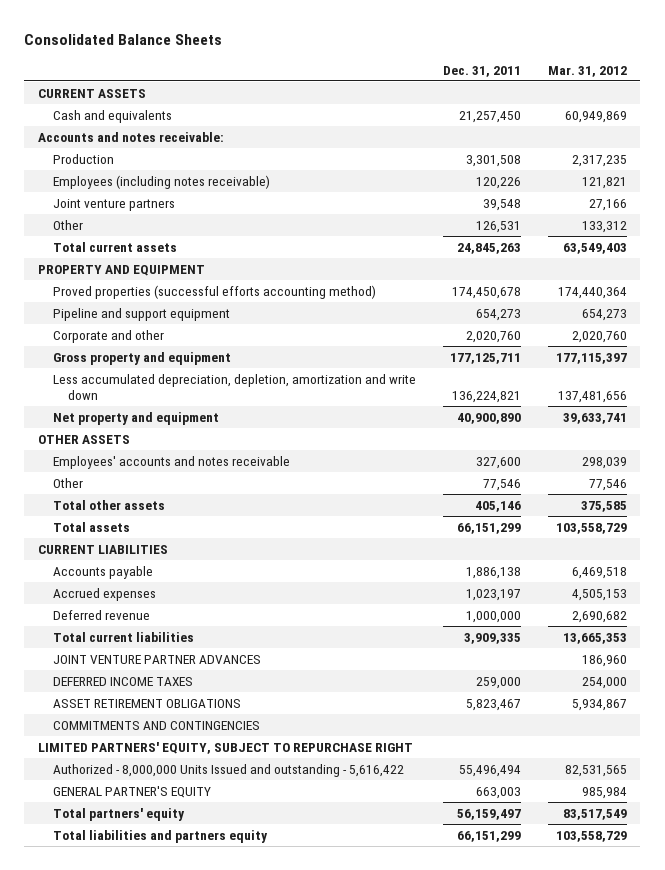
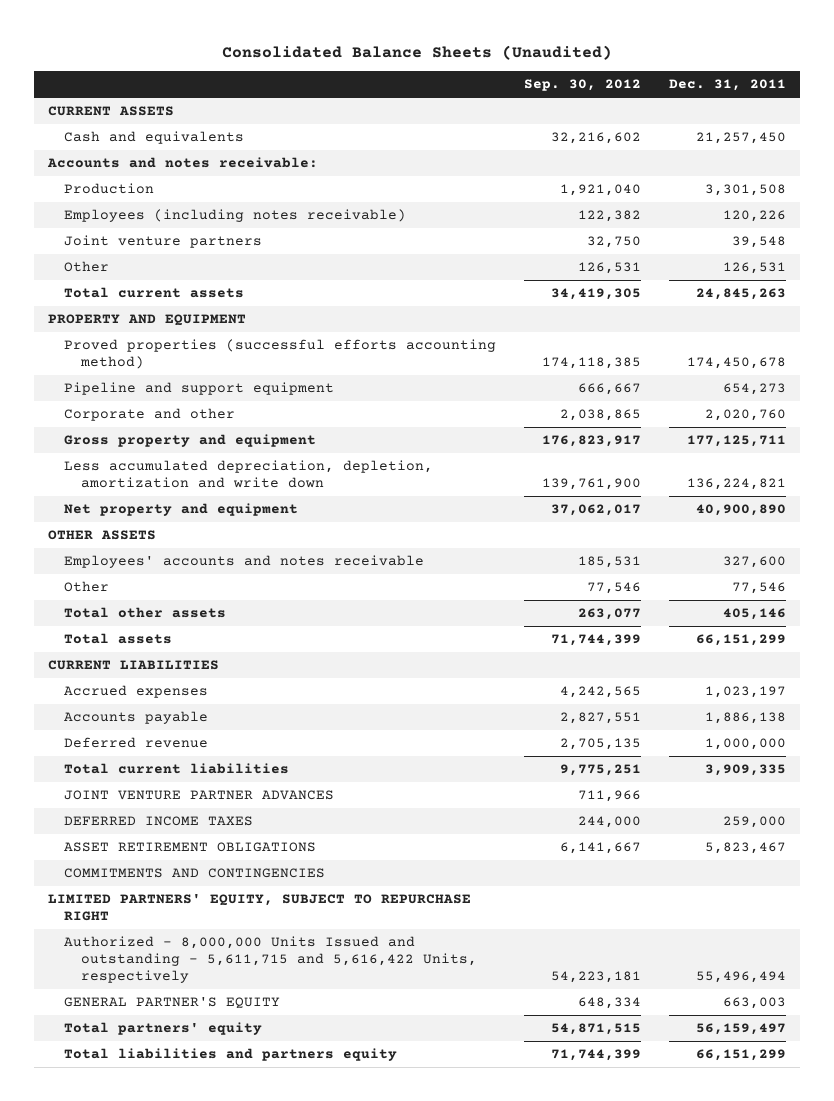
[24,34,223,46] Consolidated Balance Sheets -> [222,44,613,60] Consolidated Balance Sheets (Unaudited)
[547,65,627,77] Mar. 31, 2012 -> none
none -> [524,79,642,92] Sep. 30, 2012
[52,565,153,579] Accounts payable -> [64,711,209,725] Accounts payable
[52,763,404,777] Authorized - 8,000,000 Units Issued and outstanding - 5,616,422 -> [64,936,477,983] Authorized - 8,000,000 Units Issued and outstanding - 5,611,715 and 5,616,422 Units, respectively

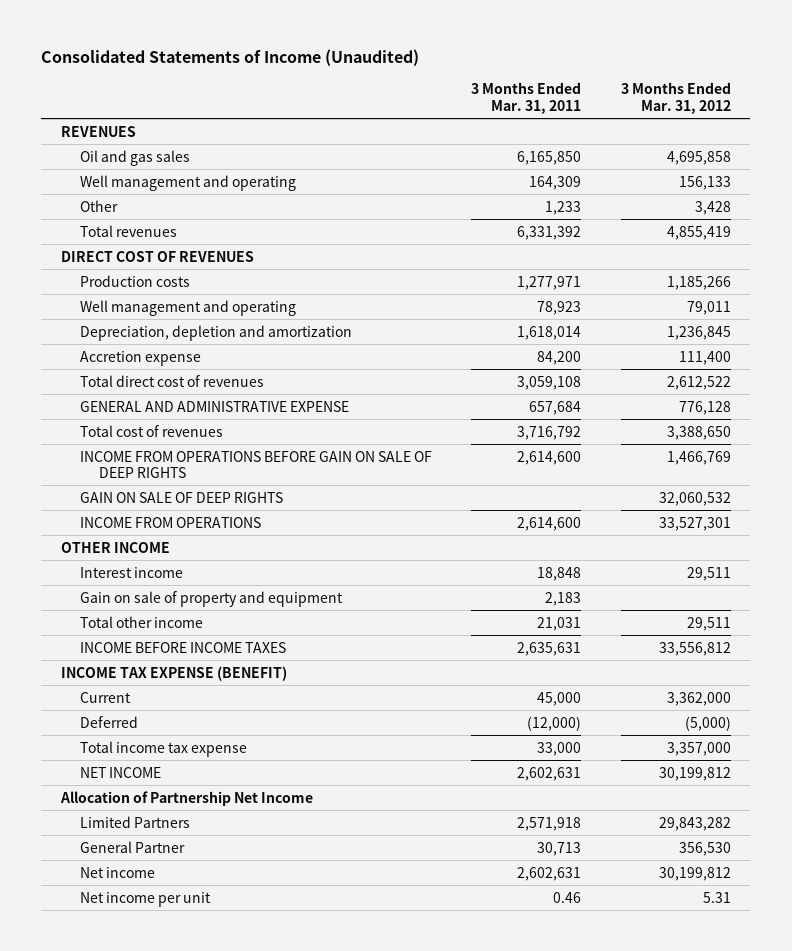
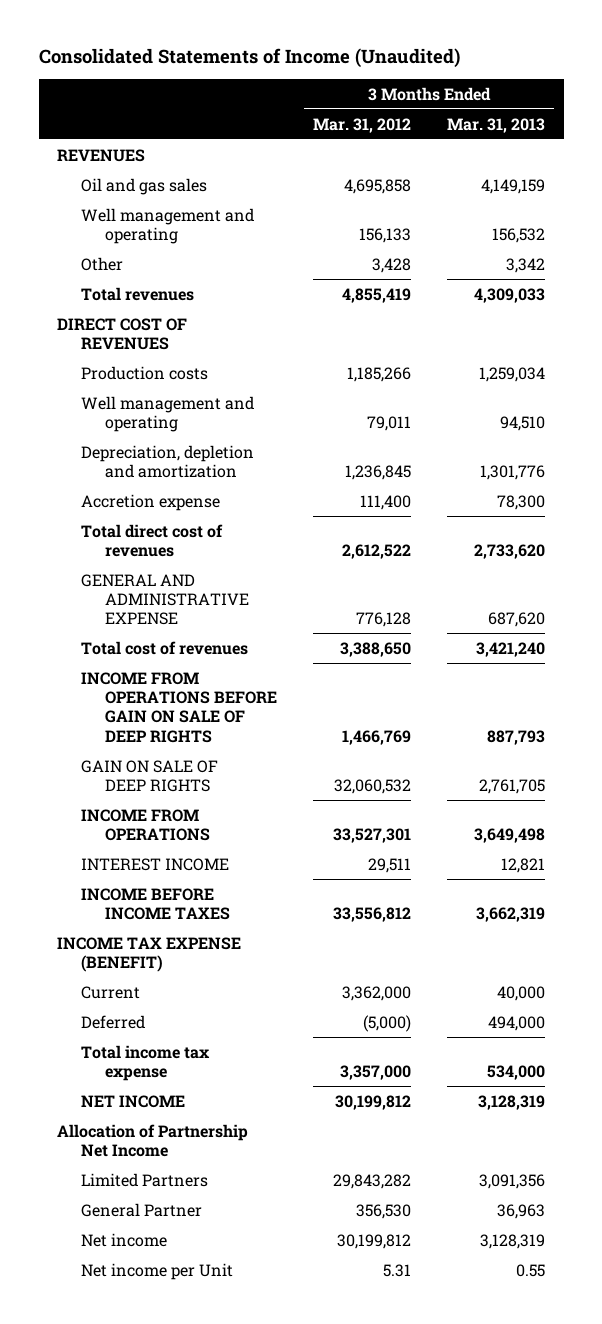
[471,82,582,114] 3 Months Ended Mar. 31, 2011 -> none
none -> [447,117,546,133] Mar. 31, 2013
[61,541,171,553] OTHER INCOME -> none
[80,590,344,607] Gain on sale of property and equipment -> none
[80,615,204,628] Total other income -> none
[80,566,184,578] Interest income -> [80,857,229,871] INTEREST INCOME
[80,891,212,907] Net income per unit -> [80,1262,233,1280] Net income per Unit

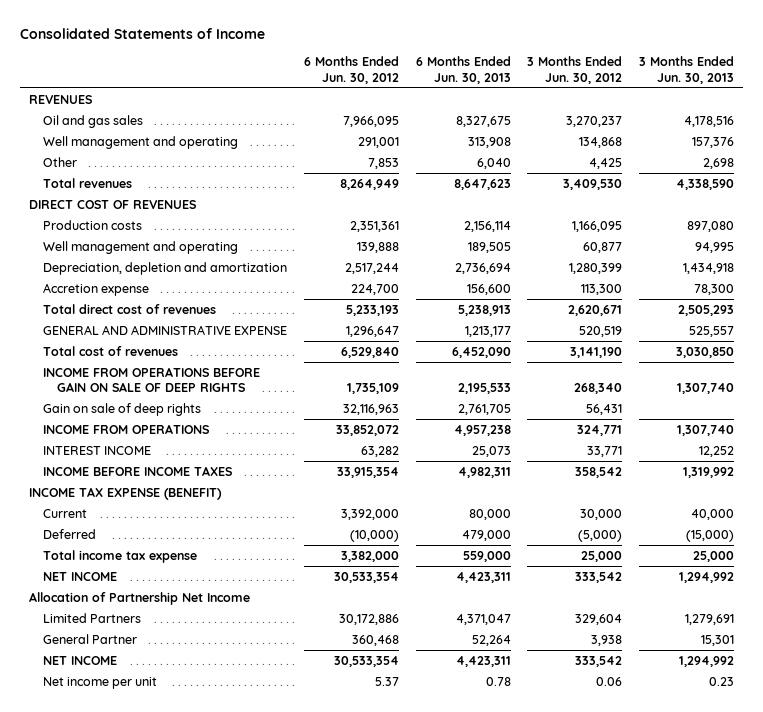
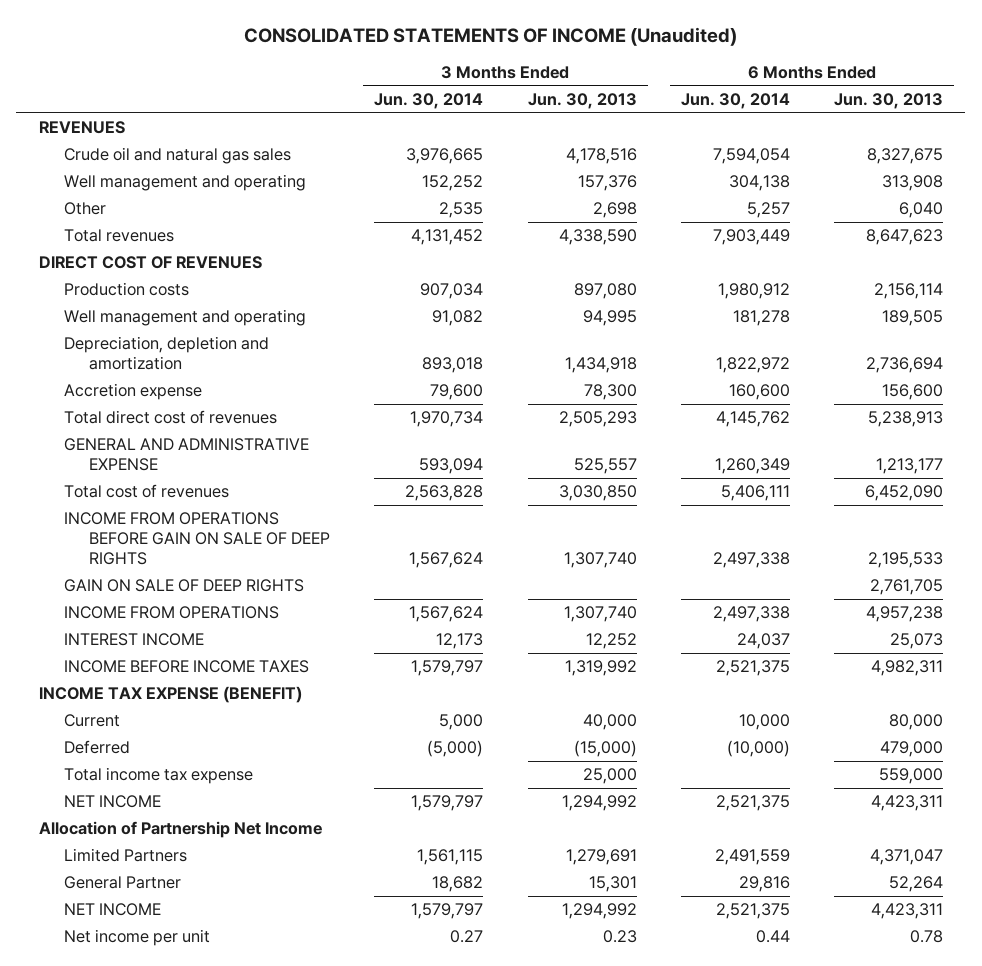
[20,28,266,40] Consolidated Statements of Income -> [243,27,737,47] CONSOLIDATED STATEMENTS OF INCOME (Unaudited)
[303,56,399,84] 6 Months Ended Jun. 30, 2012 -> none
[527,56,623,84] 3 Months Ended Jun. 30, 2012 -> none
none -> [374,92,484,109] Jun. 30, 2014
none -> [680,92,790,109] Jun. 30, 2014
[42,114,143,128] Oil and gas sales -> [63,147,291,165] Crude oil and natural gas sales
[42,402,201,416] Gain on sale of deep rights -> [63,579,304,593] GAIN ON SALE OF DEEP RIGHTS

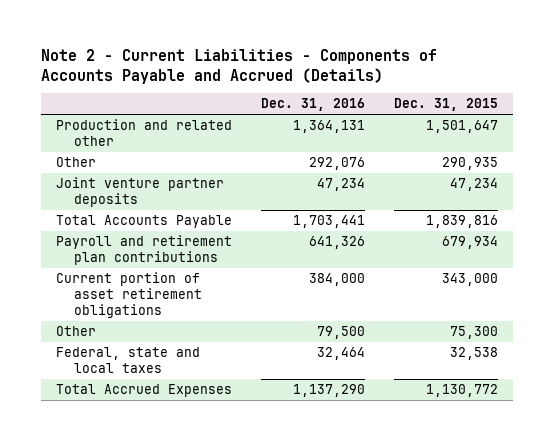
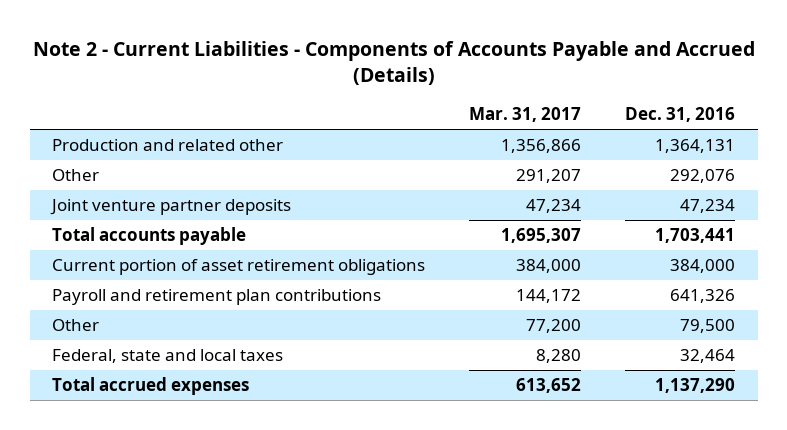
[394,98,499,112] Dec. 31, 2015 -> none
none -> [469,107,582,123] Mar. 31, 2017
[55,214,232,228] Total Accounts Payable -> [51,227,246,246] Total accounts payable
[55,234,232,265] Payroll and retirement plan contributions -> [51,289,381,306] Payroll and retirement plan contributions
[55,383,232,397] Total Accrued Expenses -> [51,377,249,396] Total accrued expenses

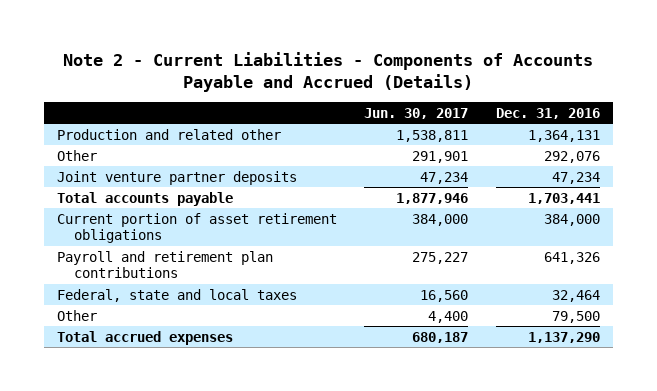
[469,107,582,123] Mar. 31, 2017 -> none
none -> [364,107,469,119] Jun. 30, 2017
[51,319,99,332] Other -> [57,309,98,321] Other

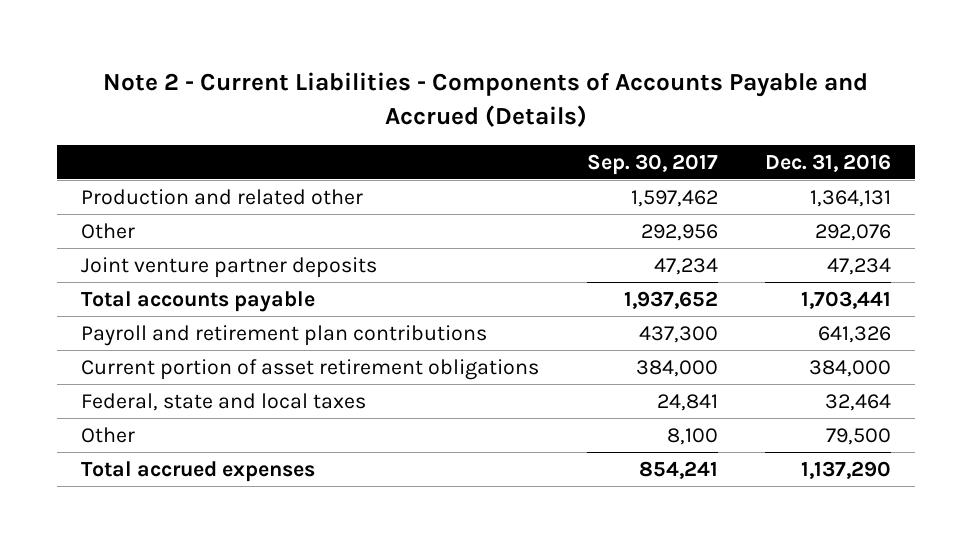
[364,107,469,119] Jun. 30, 2017 -> none
none -> [586,153,718,175] Sep. 30, 2017
[57,212,338,244] Current portion of asset retirement obligations -> [81,358,540,380] Current portion of asset retirement obligations

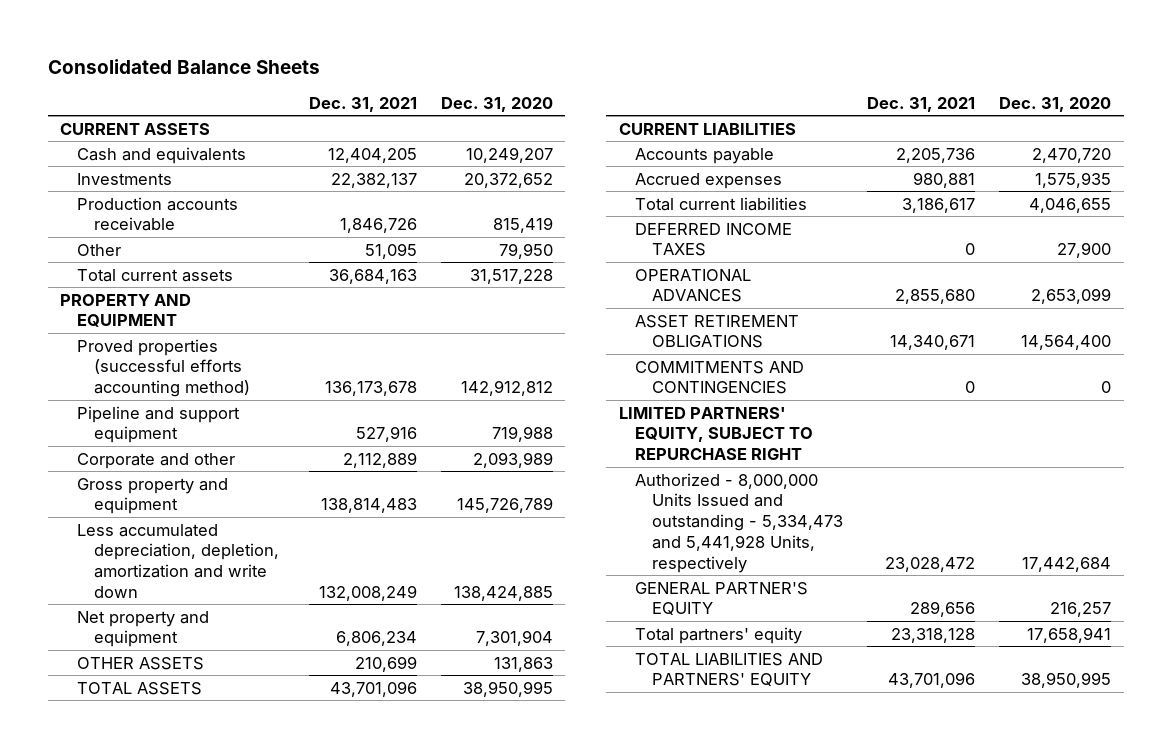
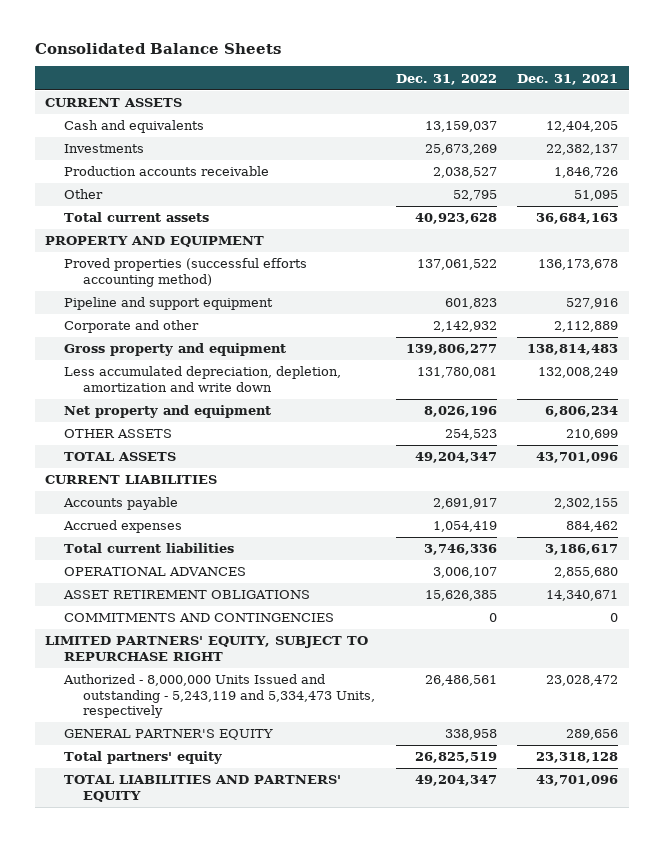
[441,96,554,112] Dec. 31, 2020 -> none
none -> [395,73,497,85] Dec. 31, 2022
[896,147,976,163] 2,205,736 -> [554,498,619,510] 2,302,155
[913,171,976,188] 980,881 -> [566,521,619,533] 884,462
[635,222,793,257] DEFERRED INCOME TAXES -> none
[635,472,844,573] Authorized - 8,000,000 Units Issued and outstanding - 5,334,473 and 5,441,928 Units, respectively -> [62,674,375,719] Authorized - 8,000,000 Units Issued and outstanding - 5,243,119 and 5,334,473 Units, respectively

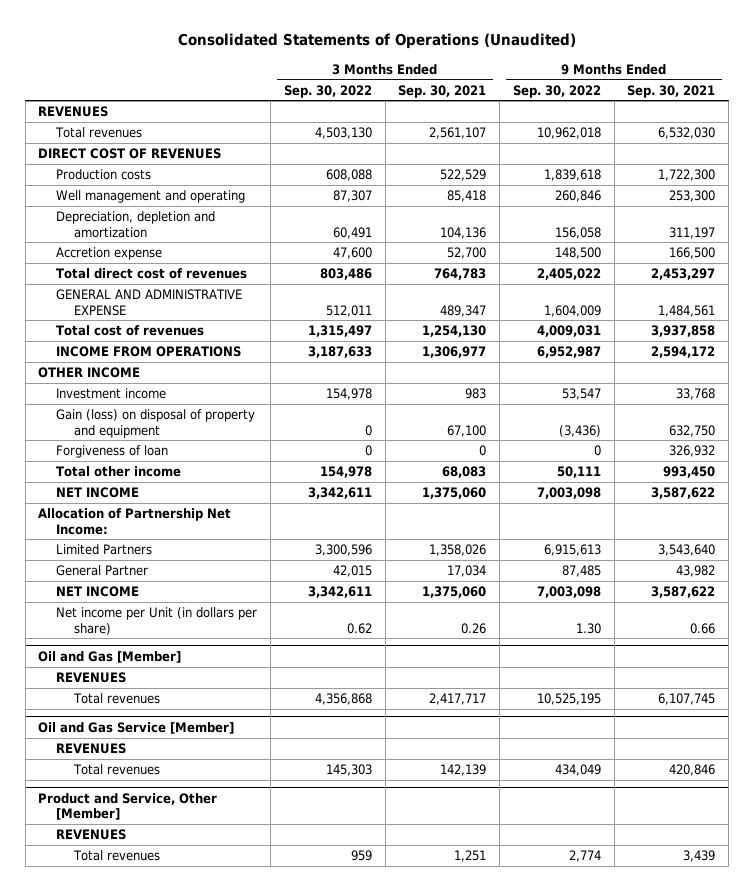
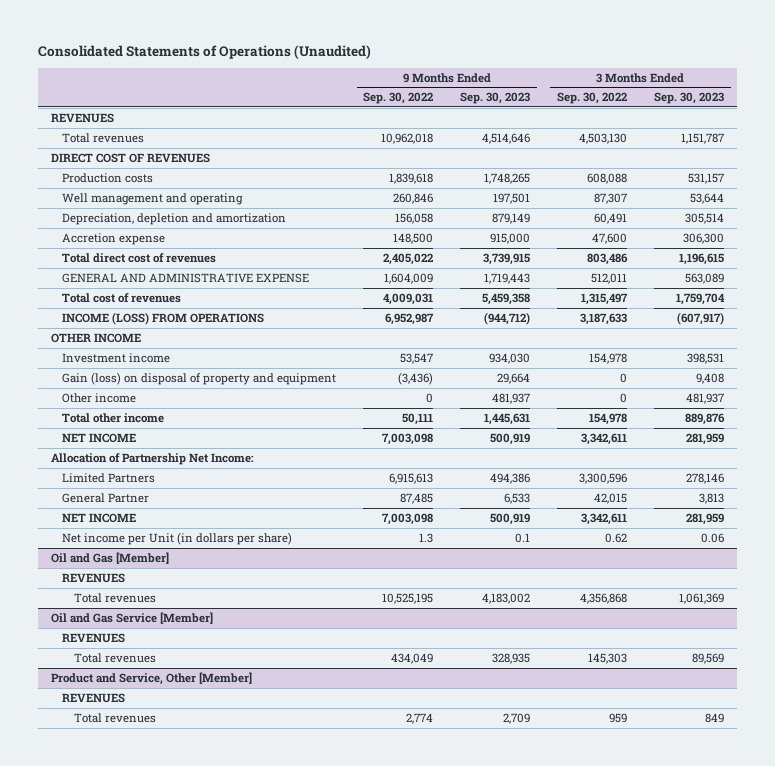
[398,84,487,98] Sep. 30, 2021 -> none
[627,84,716,98] Sep. 30, 2021 -> none
none -> [460,92,531,105] Sep. 30, 2023
none -> [653,92,724,105] Sep. 30, 2023
[56,346,242,358] INCOME FROM OPERATIONS -> [62,312,265,326] INCOME (LOSS) FROM OPERATIONS
[56,445,169,459] Forgiveness of loan -> none
none -> [62,393,137,404] Other income
[575,622,601,634] 1.30 -> [419,533,434,544] 1.3

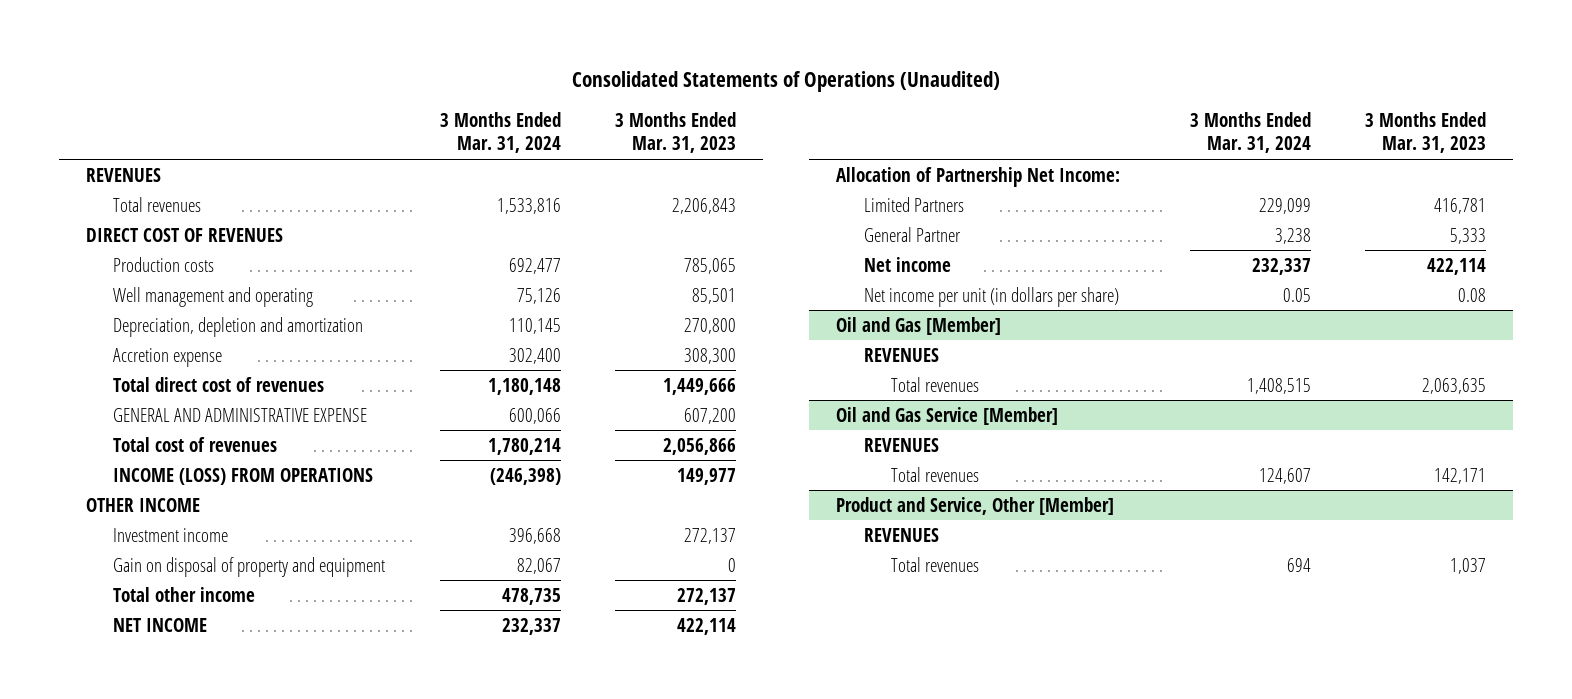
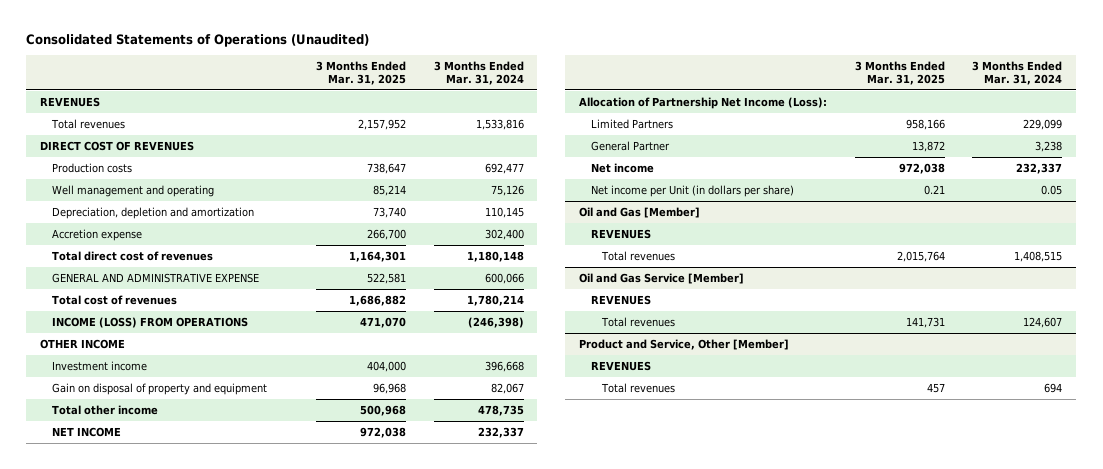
[615,112,737,154] 3 Months Ended Mar. 31, 2023 -> none
none -> [315,60,406,85] 3 Months Ended Mar. 31, 2025
[836,166,1121,187] Allocation of Partnership Net Income: -> [579,96,828,109] Allocation of Partnership Net Income (Loss):
[863,286,1119,307] Net income per unit (in dollars per share) -> [590,184,794,197] Net income per Unit (in dollars per share)

